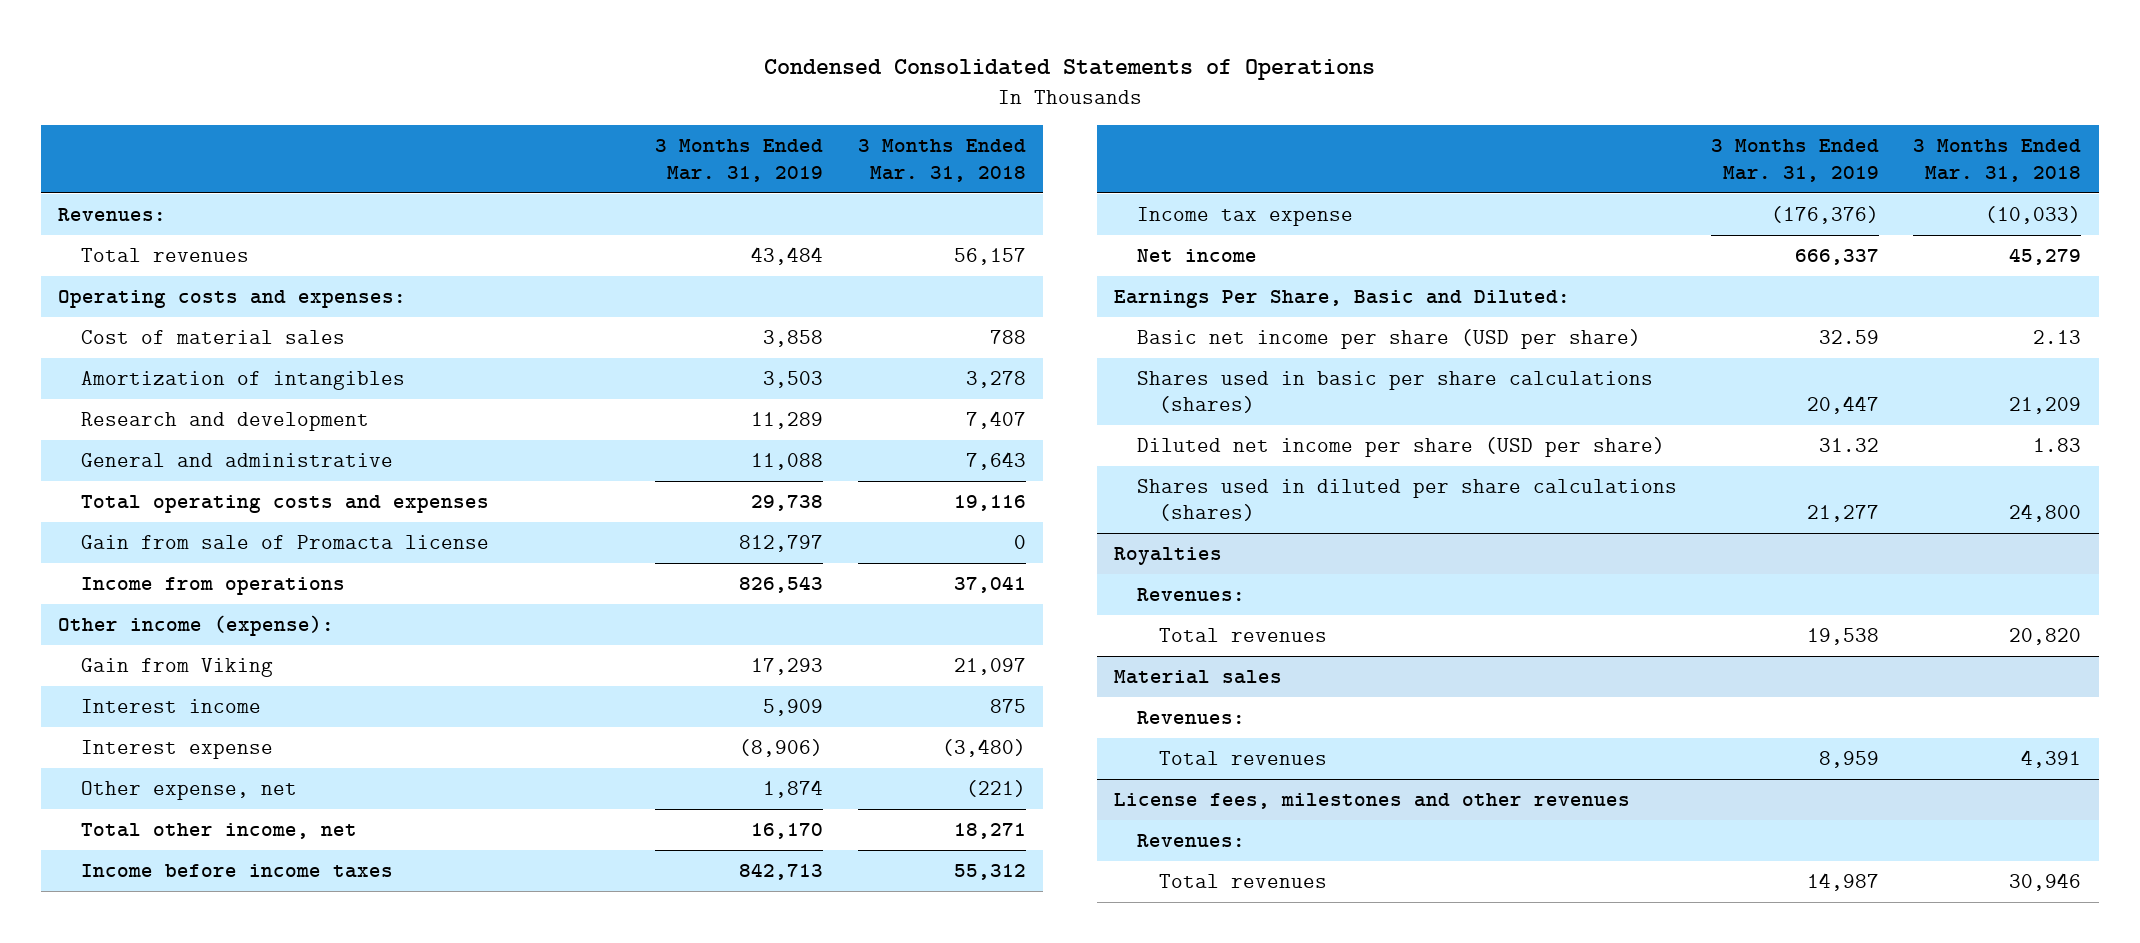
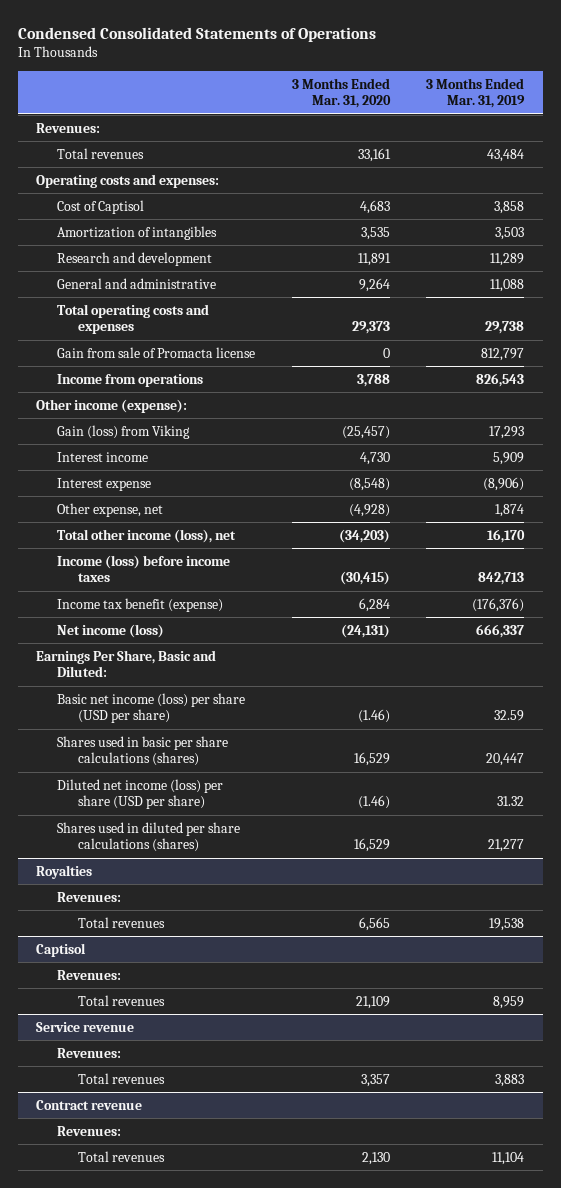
[857,139,1026,182] 3 Months Ended Mar. 31, 2018 -> none
none -> [291,77,391,109] 3 Months Ended Mar. 31, 2020
[80,330,345,345] Cost of material sales -> [57,199,145,214] Cost of Captisol
[80,658,273,678] Gain from Viking -> [57,424,191,439] Gain (loss) from Viking
[80,823,357,840] Total other income, net -> [57,528,237,543] Total other income (loss), net
[80,864,393,879] Income before income taxes -> [57,554,231,583] Income (loss) before income taxes
[1136,207,1353,227] Income tax expense -> [57,597,224,612] Income tax benefit (expense)
[1136,249,1257,263] Net income -> [57,623,165,638] Net income (loss)
[1136,329,1641,350] Basic net income per share (USD per share) -> [57,692,246,724] Basic net income (loss) per share (USD per share)
[1136,437,1665,458] Diluted net income per share (USD per share) -> [57,778,224,810] Diluted net income (loss) per share (USD per share)
[1114,670,1283,685] Material sales -> [36,942,87,957] Captisol
[1114,793,1631,810] License fees, milestones and other revenues -> none
none -> [36,1021,135,1032] Service revenue
[1807,873,1880,892] 14,987 -> [495,1073,525,1087] 3,883
none -> [36,1099,143,1110] Contract revenue
none -> [57,1125,122,1136] Revenues:
none -> [78,1150,166,1162] Total revenues

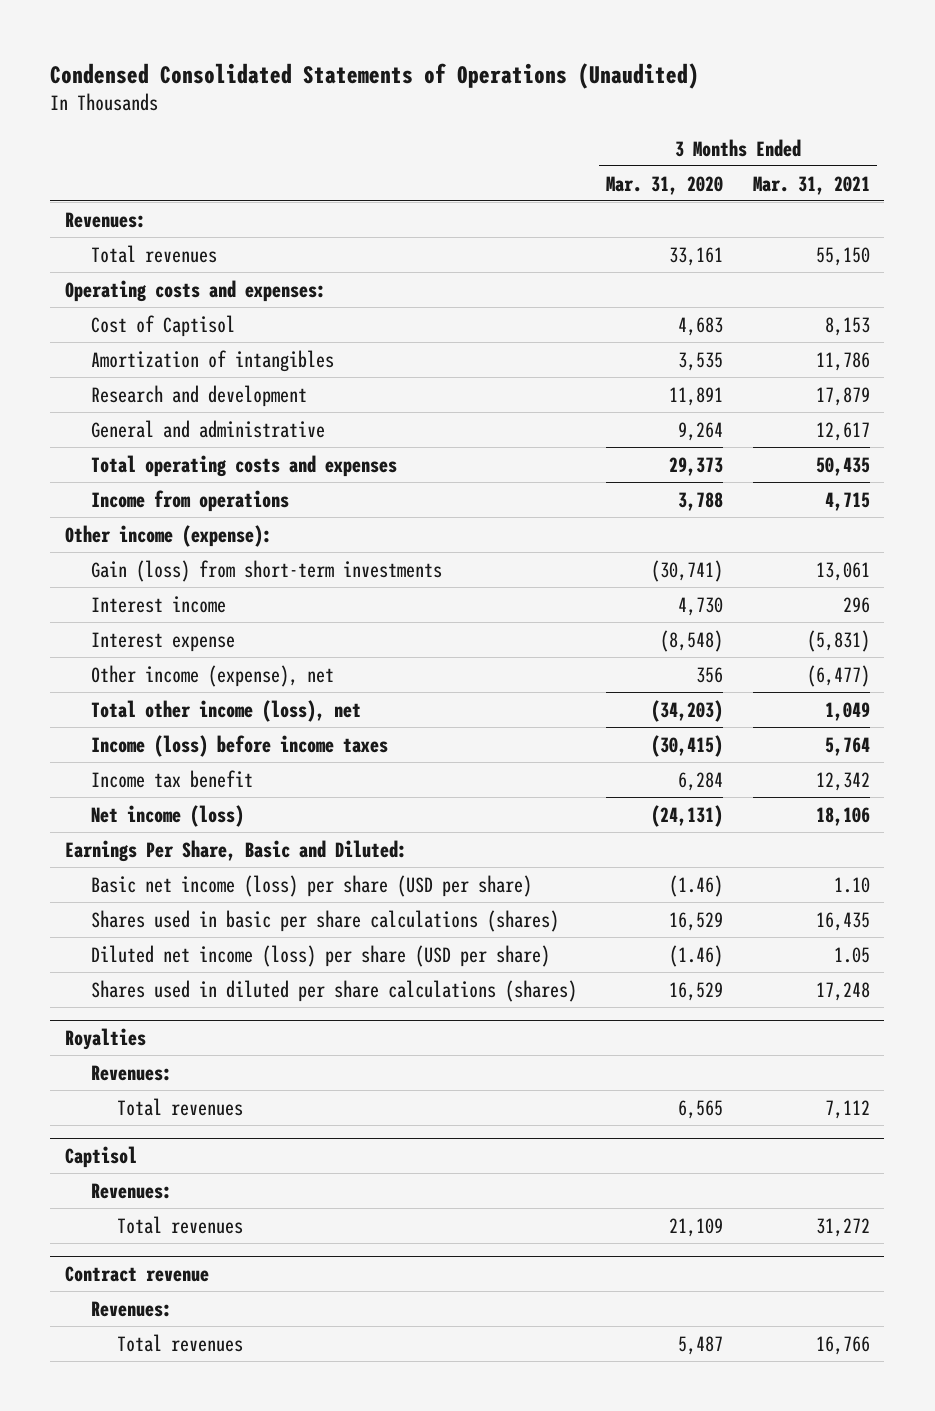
[17,26,376,42] Condensed Consolidated Statements of Operations -> [50,62,700,89] Condensed Consolidated Statements of Operations (Unaudited)
[426,77,526,109] 3 Months Ended Mar. 31, 2019 -> none
none -> [752,175,870,195] Mar. 31, 2021
[57,346,256,358] Gain from sale of Promacta license -> none
[57,424,191,439] Gain (loss) from Viking -> [90,559,442,582] Gain (loss) from short-term investments
[341,425,390,439] (25,457) -> [651,559,724,582] (30,741)
[57,502,164,517] Other expense, net -> [90,664,334,687] Other income (expense), net
[348,503,390,517] (4,928) -> [696,666,724,683] 356
[57,597,224,612] Income tax benefit (expense) -> [90,769,253,788] Income tax benefit
[36,1021,135,1032] Service revenue -> none
[57,1047,122,1058] Revenues: -> none
[78,1072,166,1084] Total revenues -> none
[361,1151,390,1165] 2,130 -> [678,1335,724,1355] 5,487

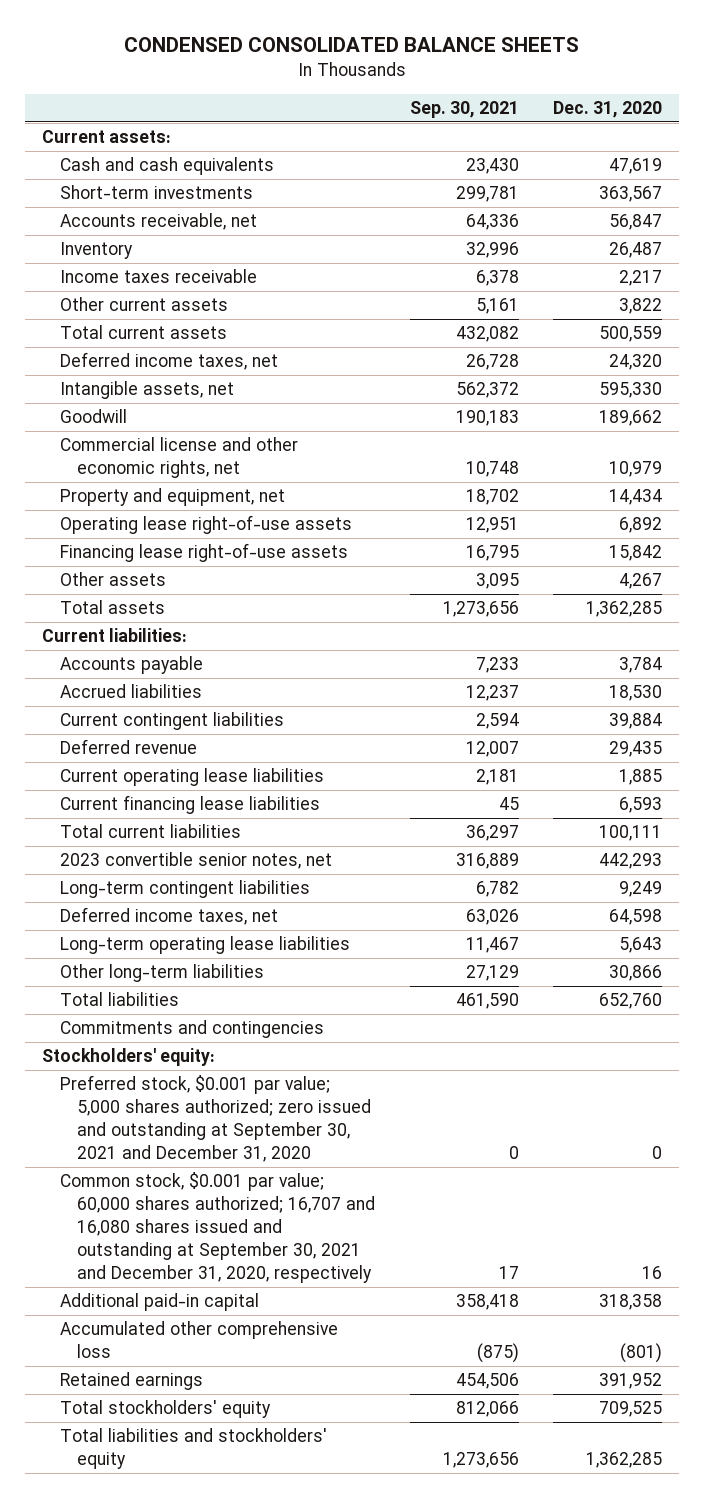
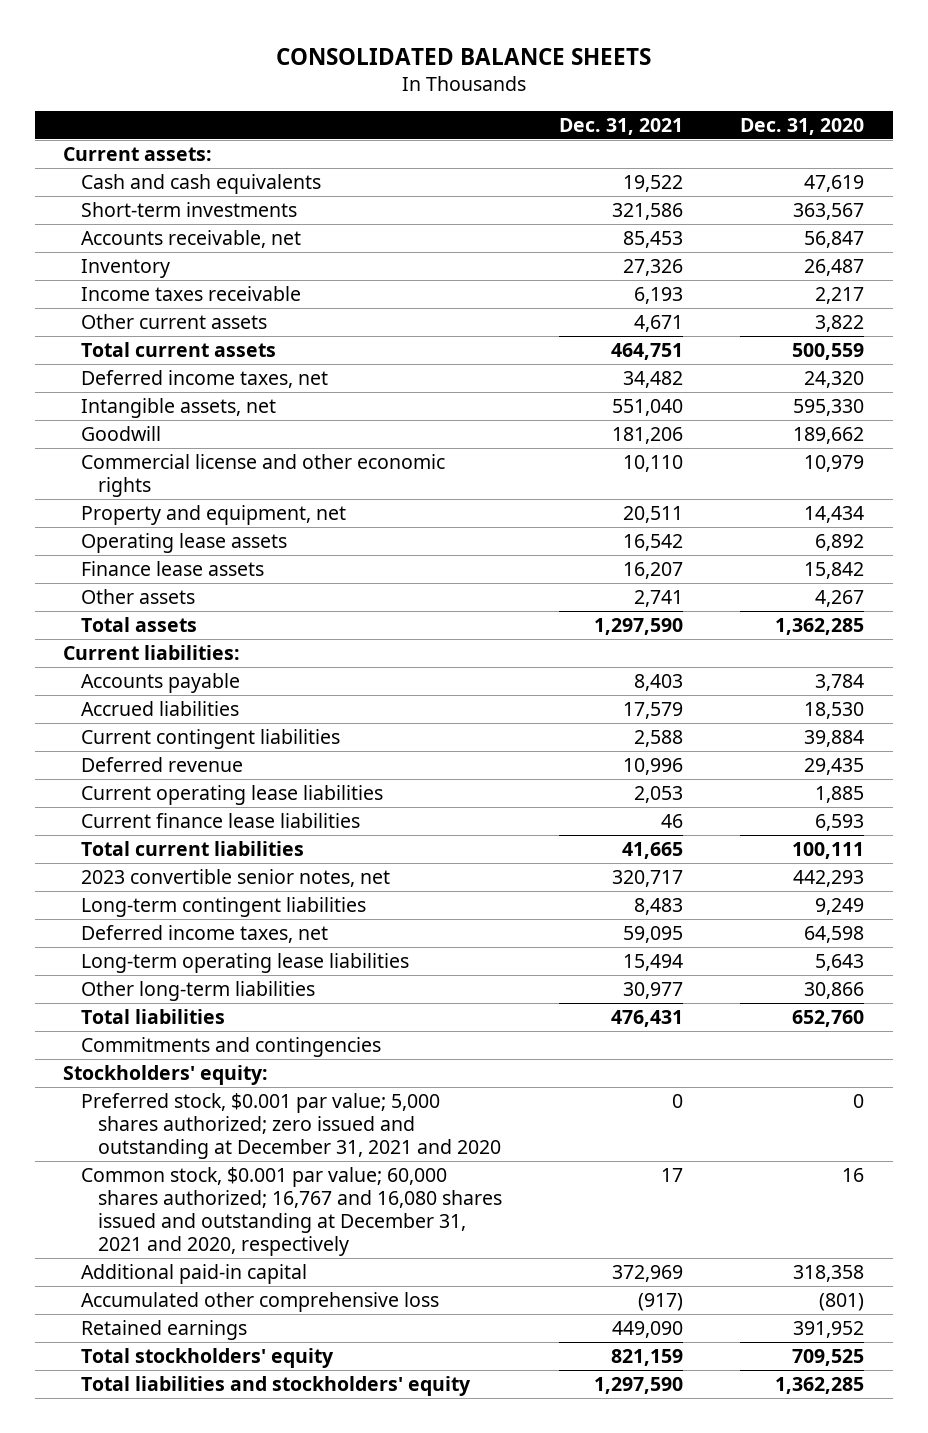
[123,37,579,53] CONDENSED CONSOLIDATED BALANCE SHEETS -> [275,47,651,65] CONSOLIDATED BALANCE SHEETS
[409,101,519,119] Sep. 30, 2021 -> none
none -> [559,117,684,135] Dec. 31, 2021
[59,437,298,479] Commercial license and other economic rights, net -> [80,454,445,498] Commercial license and other economic rights
[59,515,352,535] Operating lease right-of-use assets -> [80,533,287,554] Operating lease assets
[59,543,348,563] Financing lease right-of-use assets -> [80,561,264,577] Finance lease assets
[59,795,320,815] Current financing lease liabilities -> [80,813,360,829] Current finance lease liabilities
[59,1075,372,1162] Preferred stock, $0.001 par value; 5,000 shares authorized; zero issued and outstanding at September 30, 2021 and December 31, 2020 -> [80,1093,502,1159] Preferred stock, $0.001 par value; 5,000 shares authorized; zero issued and outstanding at December 31, 2021 and 2020
[59,1172,376,1283] Common stock, $0.001 par value; 60,000 shares authorized; 16,707 and 16,080 shares issued and outstanding at September 30, 2021 and December 31, 2020, respectively -> [80,1167,503,1256] Common stock, $0.001 par value; 60,000 shares authorized; 16,767 and 16,080 shares issued and outstanding at December 31, 2021 and 2020, respectively

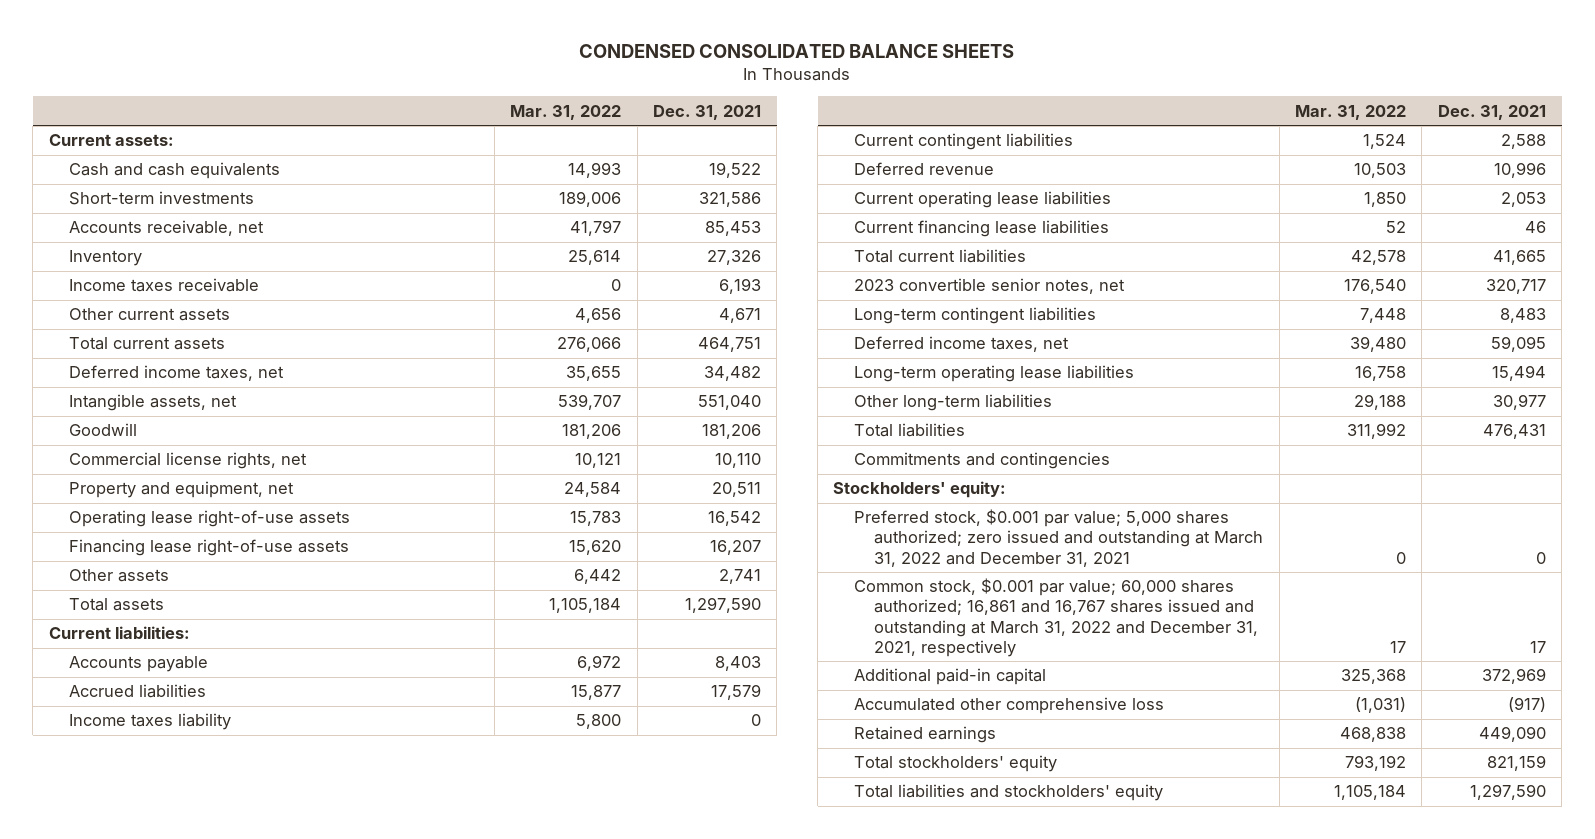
[275,47,651,65] CONSOLIDATED BALANCE SHEETS -> [579,44,1015,59] CONDENSED CONSOLIDATED BALANCE SHEETS
[740,117,865,135] Dec. 31, 2020 -> none
none -> [510,104,622,120] Mar. 31, 2022
[80,454,445,498] Commercial license and other economic rights -> [69,452,308,470] Commercial license rights, net
[80,533,287,554] Operating lease assets -> [69,510,351,528] Operating lease right-of-use assets
[80,561,264,577] Finance lease assets -> [69,539,350,557] Financing lease right-of-use assets
none -> [69,713,232,731] Income taxes liability
[80,813,360,829] Current finance lease liabilities -> [853,220,1109,238] Current financing lease liabilities
[80,1093,502,1159] Preferred stock, $0.001 par value; 5,000 shares authorized; zero issued and outstanding at December 31, 2021 and 2020 -> [853,509,1264,567] Preferred stock, $0.001 par value; 5,000 shares authorized; zero issued and outstanding at March 31, 2022 and December 31, 2021
[80,1167,503,1256] Common stock, $0.001 par value; 60,000 shares authorized; 16,767 and 16,080 shares issued and outstanding at December 31, 2021 and 2020, respectively -> [853,578,1259,657] Common stock, $0.001 par value; 60,000 shares authorized; 16,861 and 16,767 shares issued and outstanding at March 31, 2022 and December 31, 2021, respectively

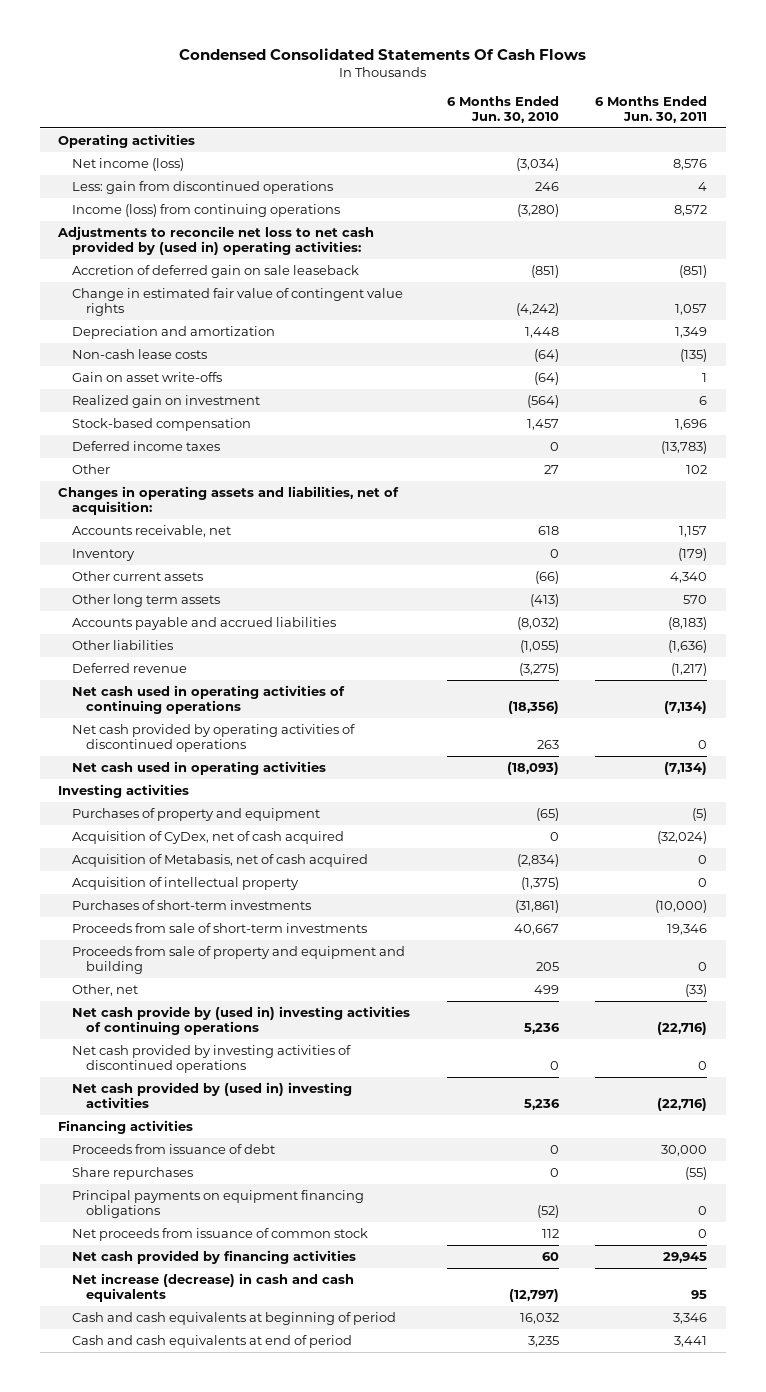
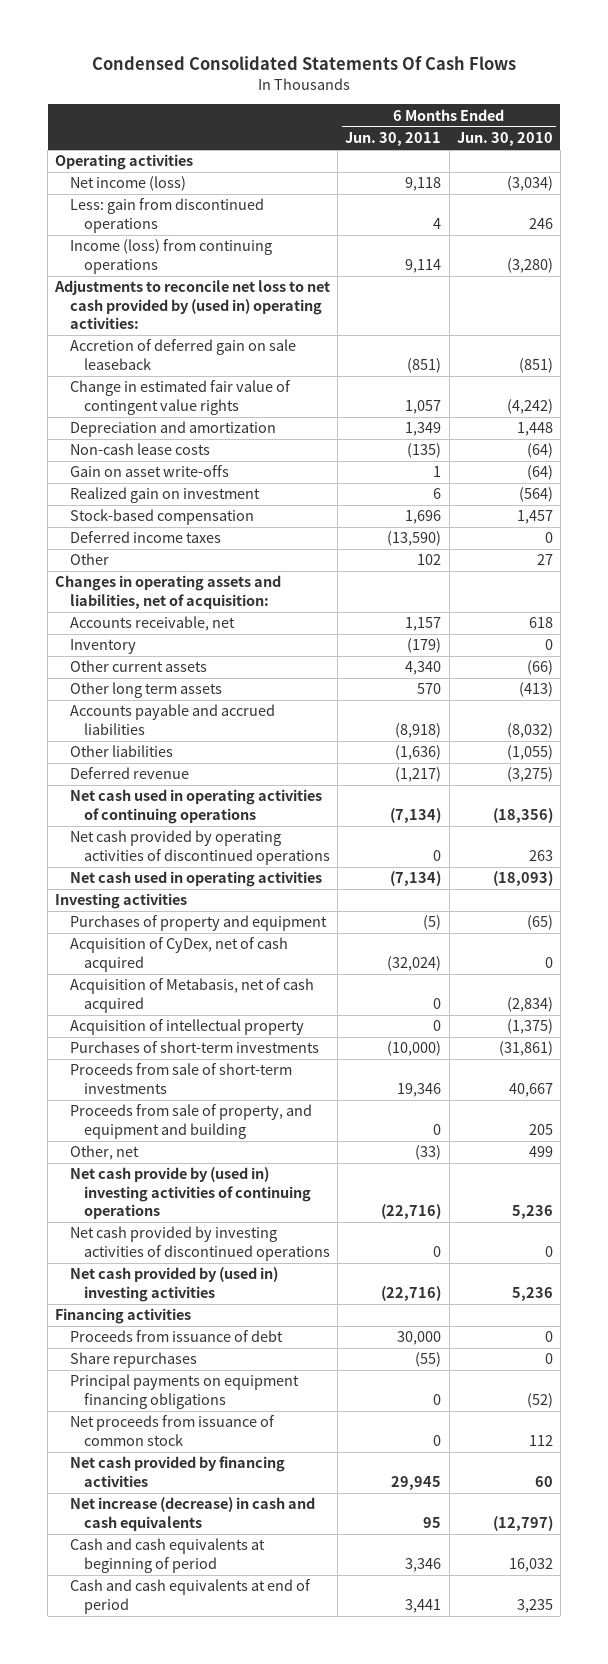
[673,158,708,170] 8,576 -> [405,177,442,192] 9,118
[674,204,708,216] 8,572 -> [405,258,442,273] 9,114
[661,440,708,454] (13,783) -> [387,531,442,547] (13,590)
[668,616,708,630] (8,183) -> [395,722,442,738] (8,918)
[72,945,406,974] Proceeds from sale of property and equipment and building -> [69,1104,312,1139] Proceeds from sale of property, and equipment and building

